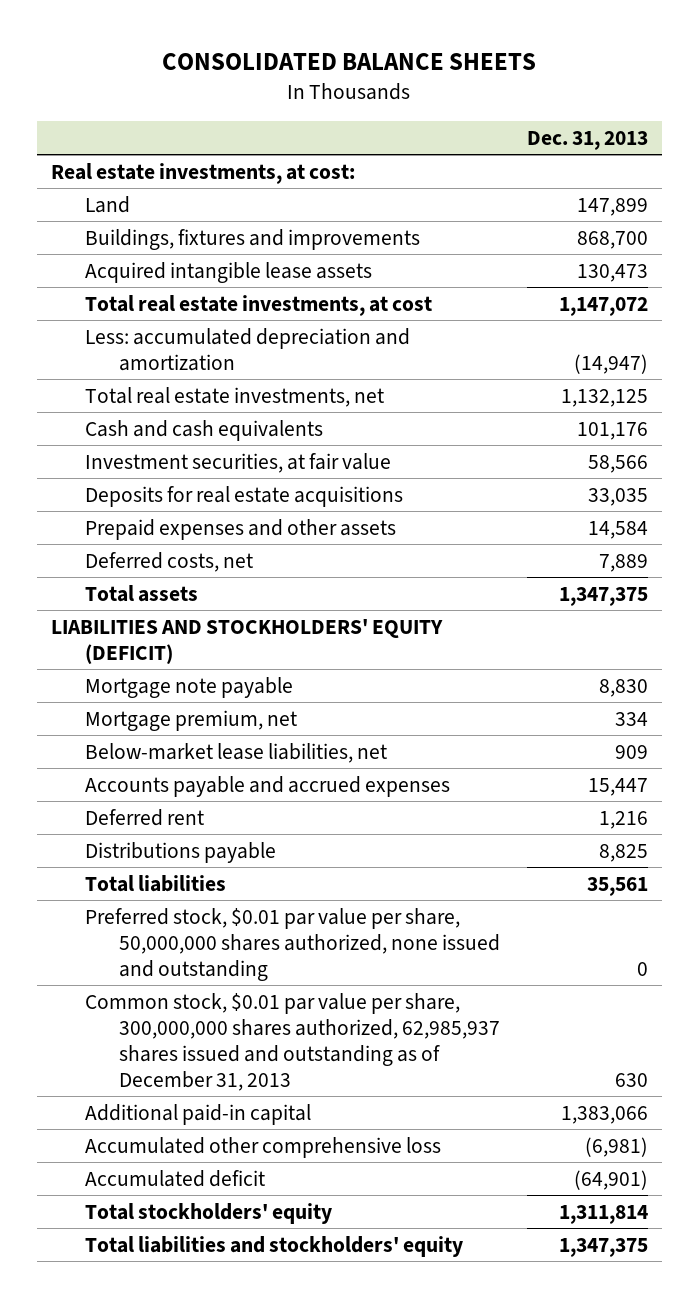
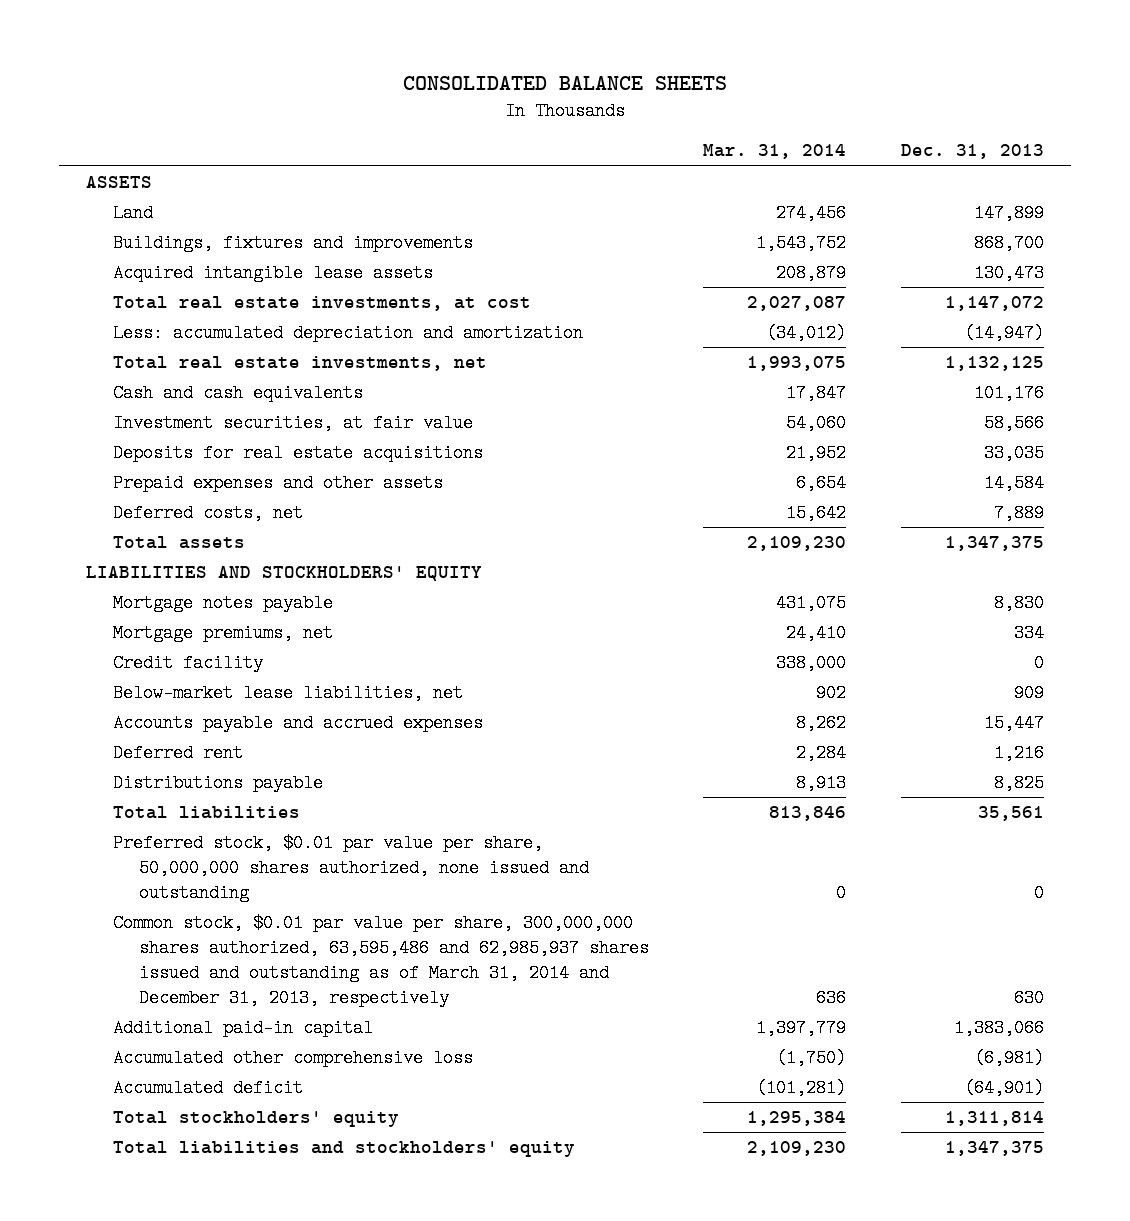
none -> [703,144,847,160] Mar. 31, 2014
[50,162,355,184] Real estate investments, at cost: -> none
none -> [86,176,153,189] ASSETS
[50,618,443,664] LIABILITIES AND STOCKHOLDERS' EQUITY (DEFICIT) -> [86,566,483,582] LIABILITIES AND STOCKHOLDERS' EQUITY
[84,676,293,698] Mortgage note payable -> [112,594,333,613] Mortgage notes payable
[84,709,297,731] Mortgage premium, net -> [112,624,333,643] Mortgage premiums, net
none -> [112,654,263,673] Credit facility
[84,992,500,1091] Common stock, $0.01 par value per share, 300,000,000 shares authorized, 62,985,937 shares issued and outstanding as of December 31, 2013 -> [112,914,649,1007] Common stock, $0.01 par value per share, 300,000,000 shares authorized, 63,595,486 and 62,985,937 shares issued and outstanding as of March 31, 2014 and December 31, 2013, respectively

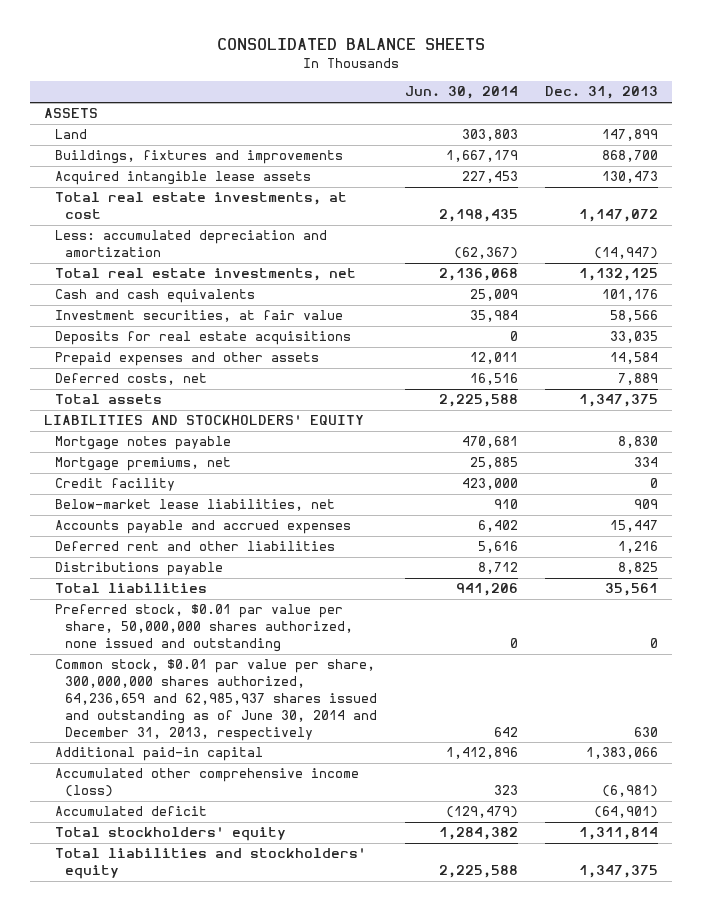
[703,144,847,160] Mar. 31, 2014 -> none
none -> [404,86,518,100] Jun. 30, 2014
[112,744,243,763] Deferred rent -> [54,541,335,552] Deferred rent and other liabilities
[112,914,649,1007] Common stock, $0.01 par value per share, 300,000,000 shares authorized, 63,595,486 and 62,985,937 shares issued and outstanding as of March 31, 2014 and December 31, 2013, respectively -> [54,659,378,741] Common stock, $0.01 par value per share, 300,000,000 shares authorized, 64,236,659 and 62,985,937 shares issued and outstanding as of June 30, 2014 and December 31, 2013, respectively
[112,1049,473,1068] Accumulated other comprehensive loss -> [54,768,359,798] Accumulated other comprehensive income (loss)

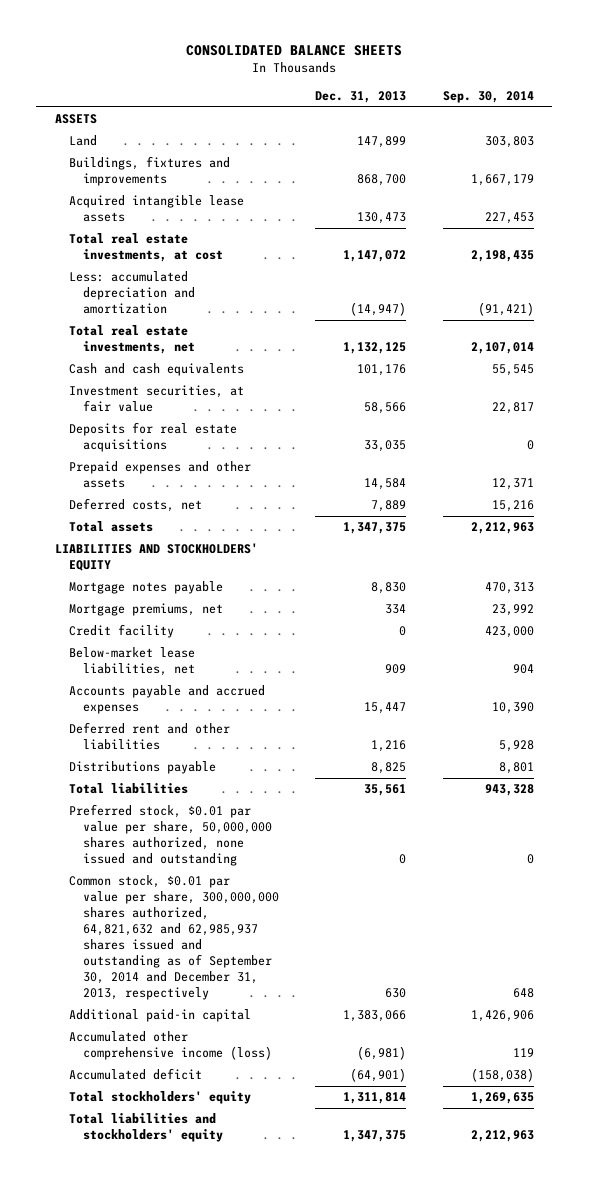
[404,86,518,100] Jun. 30, 2014 -> none
none -> [442,90,534,103] Sep. 30, 2014
[54,659,378,741] Common stock, $0.01 par value per share, 300,000,000 shares authorized, 64,236,659 and 62,985,937 shares issued and outstanding as of June 30, 2014 and December 31, 2013, respectively -> [68,875,279,1000] Common stock, $0.01 par value per share, 300,000,000 shares authorized, 64,821,632 and 62,985,937 shares issued and outstanding as of September 30, 2014 and December 31, 2013, respectively

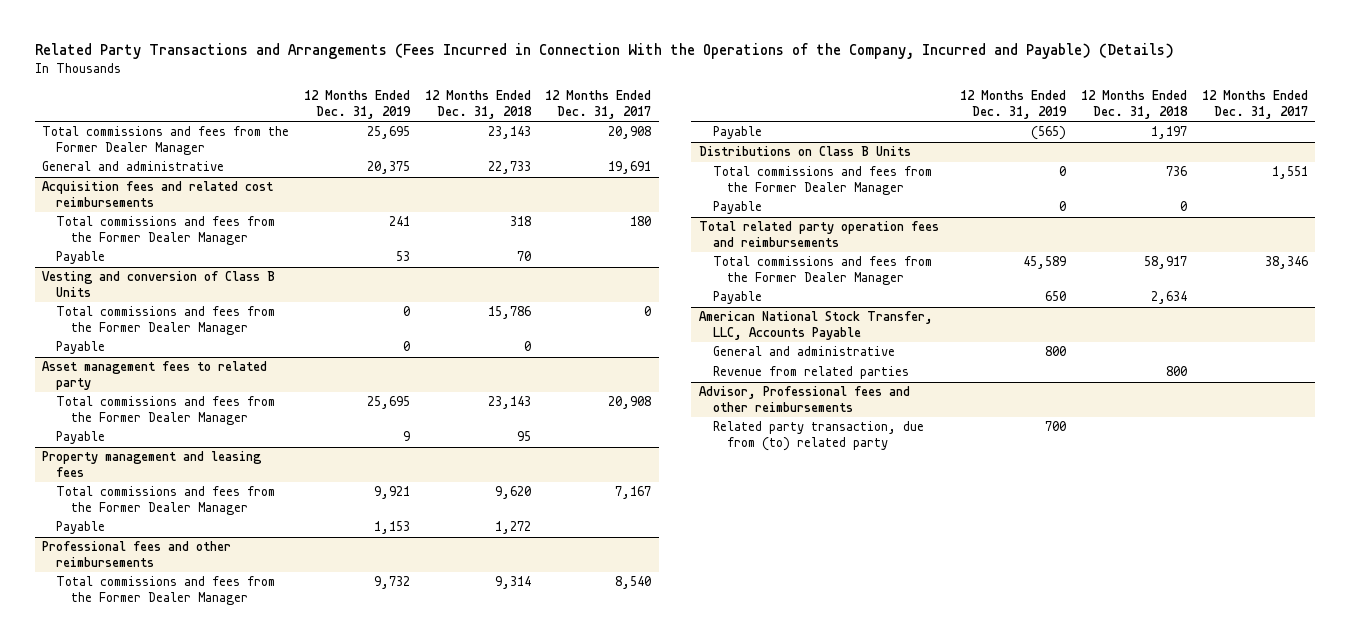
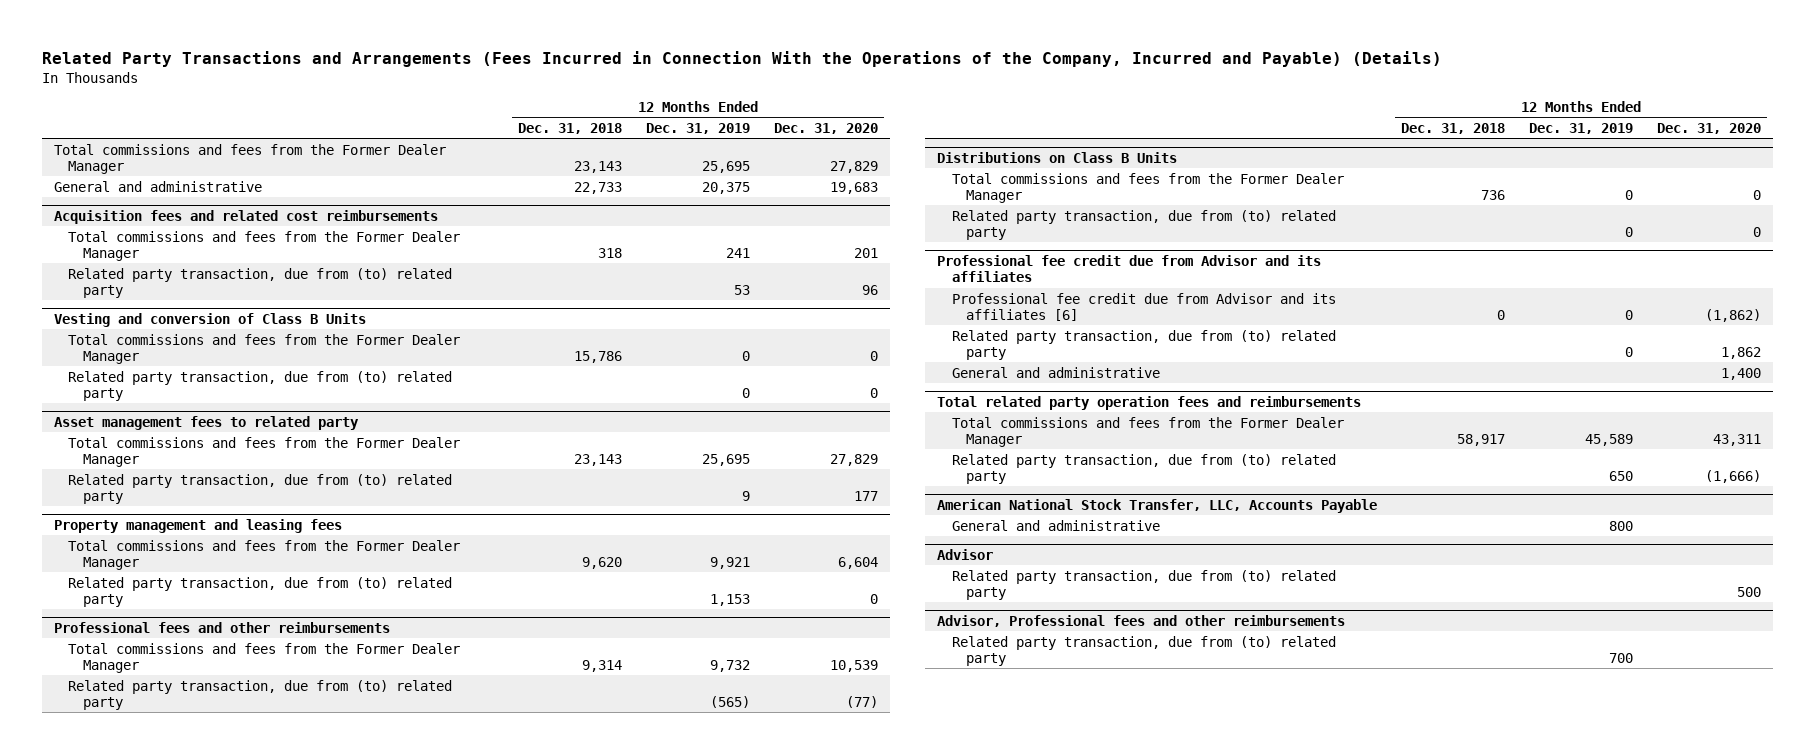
[545,89,652,119] 12 Months Ended Dec. 31, 2017 -> none
none -> [774,123,879,135] Dec. 31, 2020
[56,251,106,265] Payable -> none
none -> [68,267,453,299] Related party transaction, due from (to) related party
[56,341,106,355] Payable -> none
none -> [68,370,453,402] Related party transaction, due from (to) related party
[56,431,106,445] Payable -> none
none -> [68,473,453,505] Related party transaction, due from (to) related party
[56,521,106,535] Payable -> none
none -> [68,576,453,608] Related party transaction, due from (to) related party
[712,126,762,140] Payable -> none
none -> [68,679,453,711] Related party transaction, due from (to) related party
[712,201,762,215] Payable -> none
none -> [951,209,1336,241] Related party transaction, due from (to) related party
none -> [937,254,1322,283] Professional fee credit due from Advisor and its affiliates
none -> [951,292,1336,322] Professional fee credit due from Advisor and its affiliates [6]
none -> [951,329,1336,361] Related party transaction, due from (to) related party
none -> [951,366,1160,378] General and administrative
[712,291,762,305] Payable -> none
none -> [951,453,1336,485] Related party transaction, due from (to) related party
[712,366,909,380] Revenue from related parties -> none
none -> [937,548,994,560] Advisor
none -> [951,569,1336,601] Related party transaction, due from (to) related party

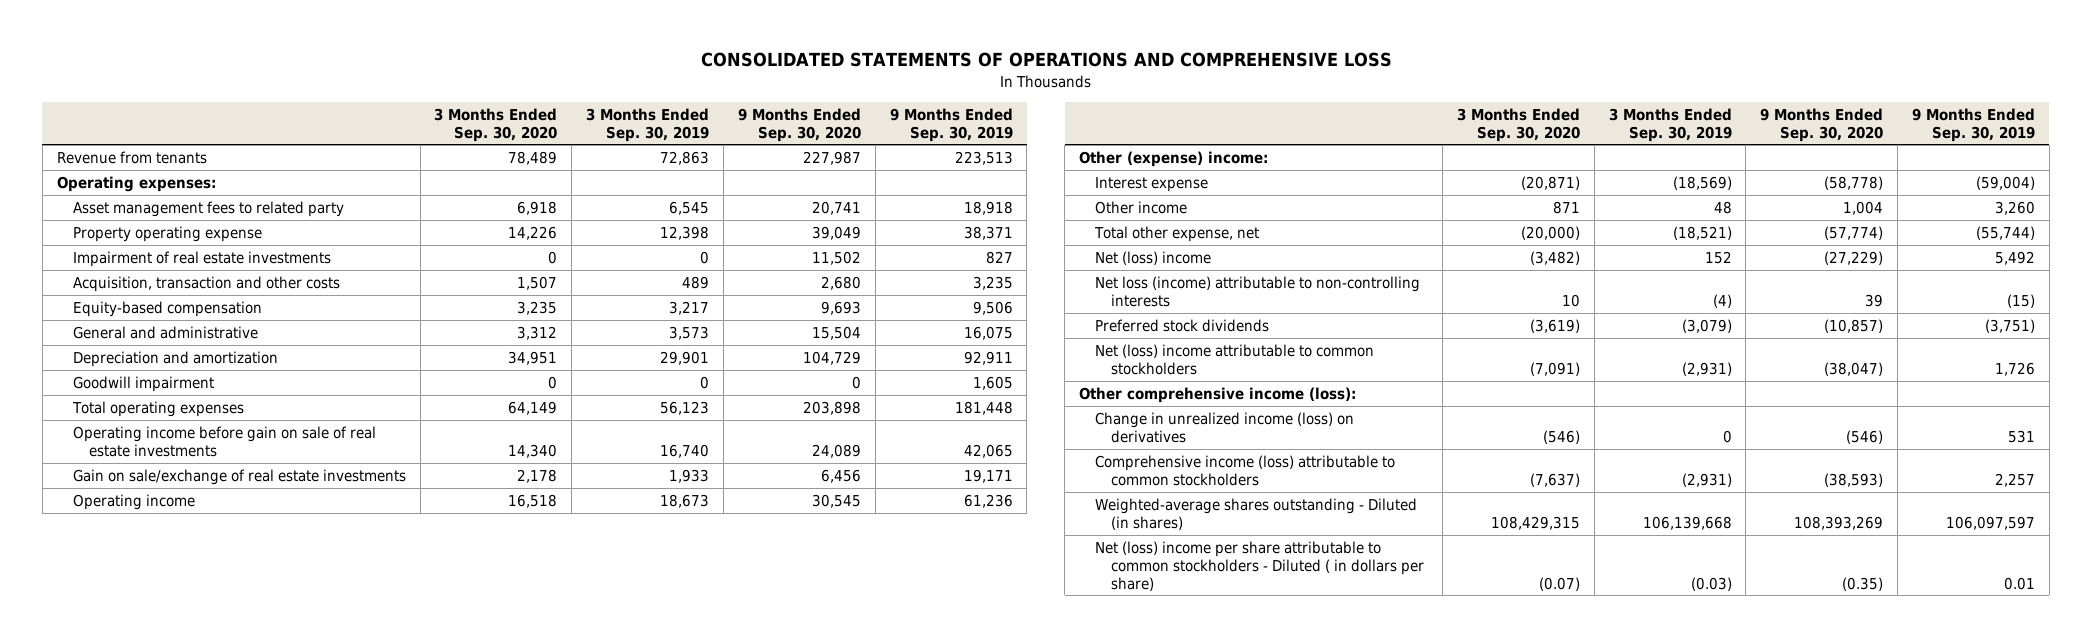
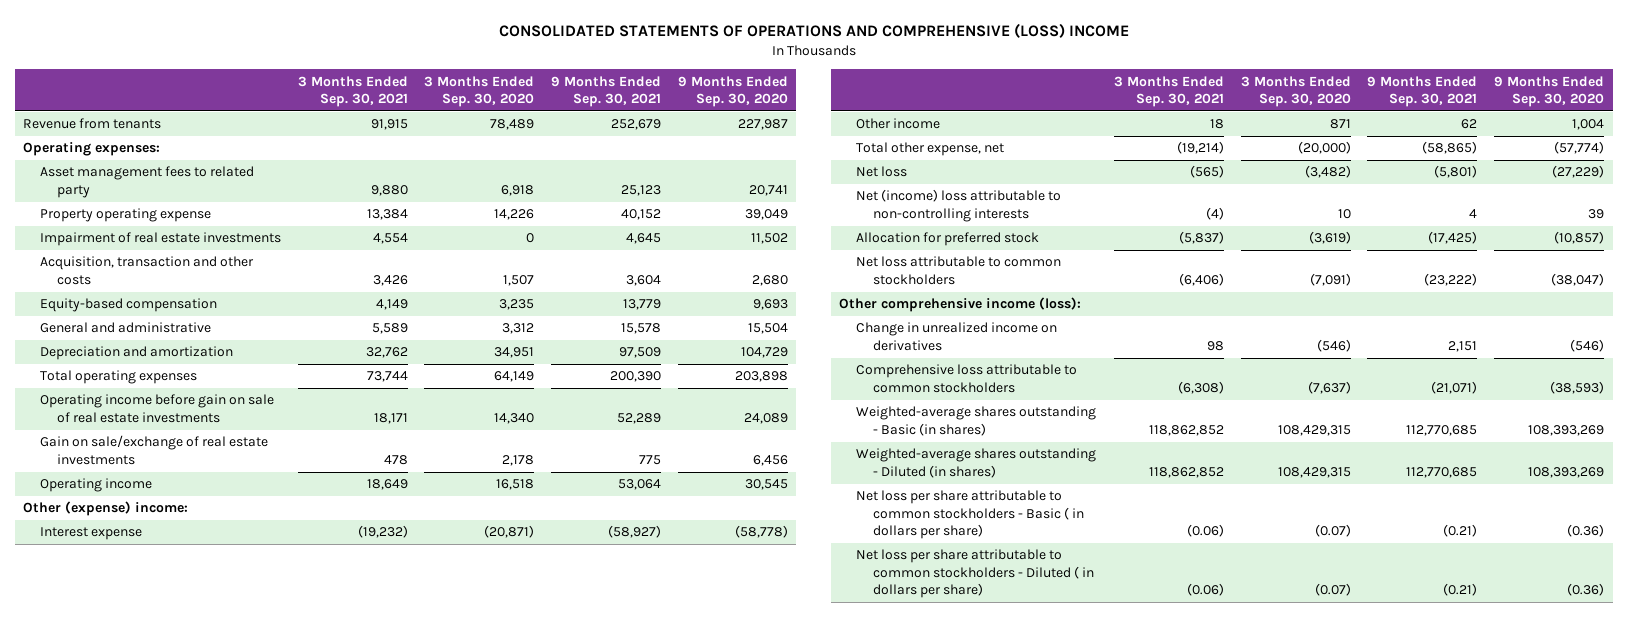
[700,52,1392,68] CONSOLIDATED STATEMENTS OF OPERATIONS AND COMPREHENSIVE LOSS -> [498,23,1129,39] CONSOLIDATED STATEMENTS OF OPERATIONS AND COMPREHENSIVE (LOSS) INCOME
[586,107,710,142] 3 Months Ended Sep. 30, 2019 -> none
[889,107,1013,142] 9 Months Ended Sep. 30, 2019 -> none
none -> [297,75,408,108] 3 Months Ended Sep. 30, 2021
none -> [550,75,661,108] 9 Months Ended Sep. 30, 2021
[72,375,214,392] Goodwill impairment -> none
[1095,250,1212,265] Net (loss) income -> [856,166,908,178] Net loss
[1095,275,1421,307] Net loss (income) attributable to non-controlling interests -> [856,189,1062,222] Net (income) loss attributable to non-controlling interests
[1095,318,1270,332] Preferred stock dividends -> [856,232,1040,247] Allocation for preferred stock
[1095,343,1375,375] Net (loss) income attributable to common stockholders -> [856,256,1062,285] Net loss attributable to common stockholders
[1095,411,1355,443] Change in unrealized income (loss) on derivatives -> [856,322,1058,351] Change in unrealized income on derivatives
[1095,454,1396,486] Comprehensive income (loss) attributable to common stockholders -> [856,364,1078,393] Comprehensive loss attributable to common stockholders
none -> [856,406,1097,436] Weighted-average shares outstanding - Basic (in shares)
none -> [856,490,1085,540] Net loss per share attributable to common stockholders - Basic ( in dollars per share)
[1095,540,1425,591] Net (loss) income per share attributable to common stockholders - Diluted ( in dollars per share) -> [856,549,1095,599] Net loss per share attributable to common stockholders - Diluted ( in dollars per share)
[1842,576,1884,591] (0.35) -> [1567,583,1605,597] (0.36)

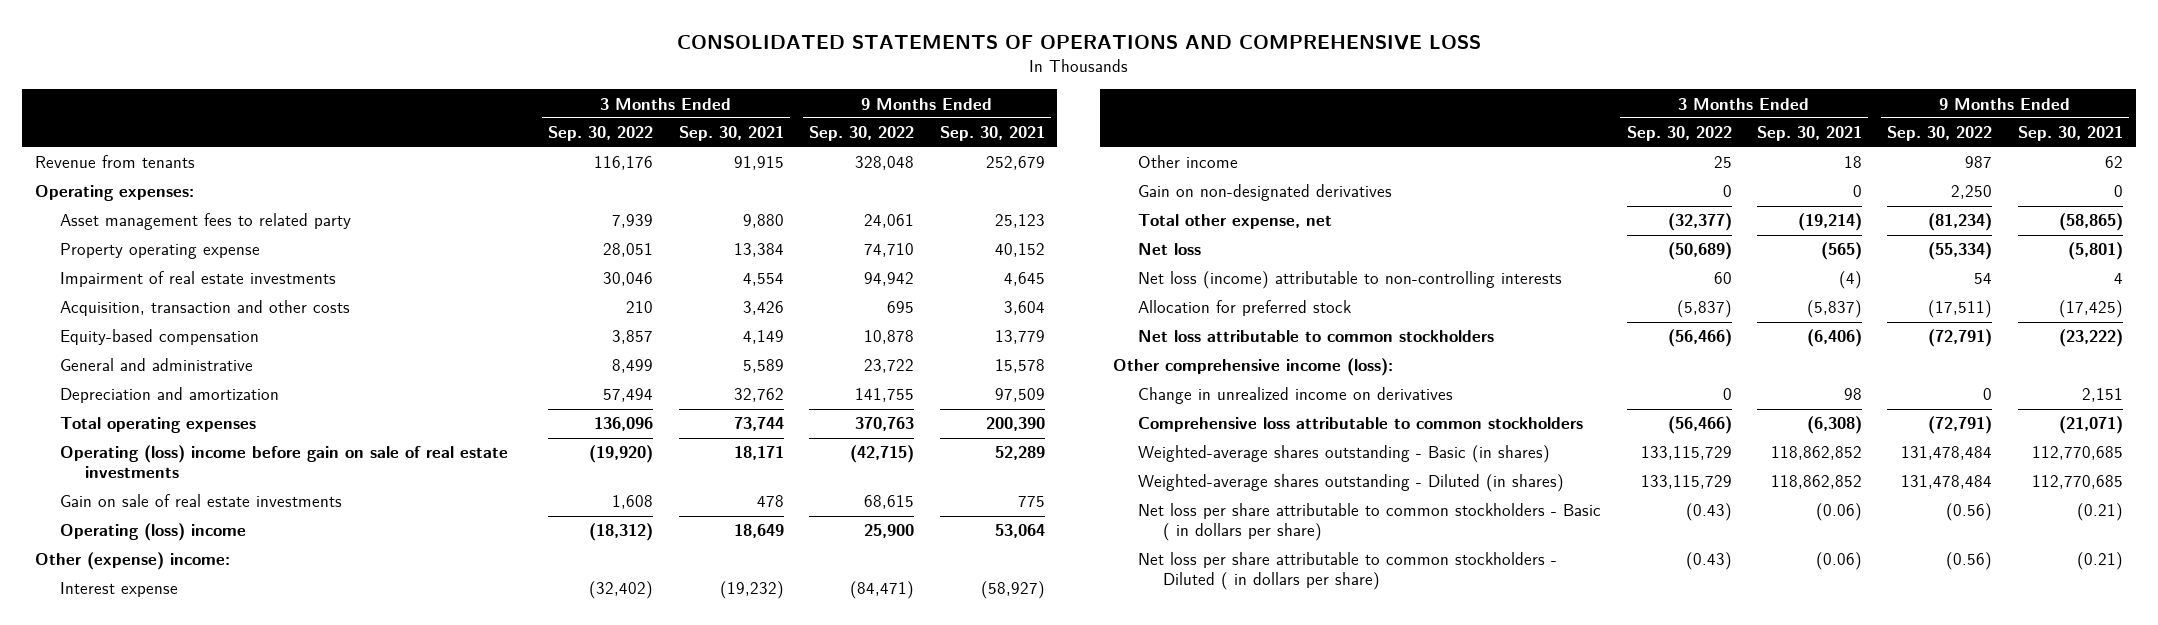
[498,23,1129,39] CONSOLIDATED STATEMENTS OF OPERATIONS AND COMPREHENSIVE (LOSS) INCOME -> [676,34,1481,50] CONSOLIDATED STATEMENTS OF OPERATIONS AND COMPREHENSIVE LOSS
[424,75,535,108] 3 Months Ended Sep. 30, 2020 -> none
[677,75,788,108] 9 Months Ended Sep. 30, 2020 -> none
none -> [548,126,654,142] Sep. 30, 2022
none -> [809,126,915,142] Sep. 30, 2022
[39,394,274,423] Operating income before gain on sale of real estate investments -> [59,445,508,479] Operating (loss) income before gain on sale of real estate investments
[39,435,268,465] Gain on sale/exchange of real estate investments -> [59,494,342,508] Gain on sale of real estate investments
[39,478,152,493] Operating income -> [59,523,246,542] Operating (loss) income
none -> [1138,184,1393,202] Gain on non-designated derivatives
[856,189,1062,222] Net (income) loss attributable to non-controlling interests -> [1138,271,1563,290] Net loss (income) attributable to non-controlling interests

